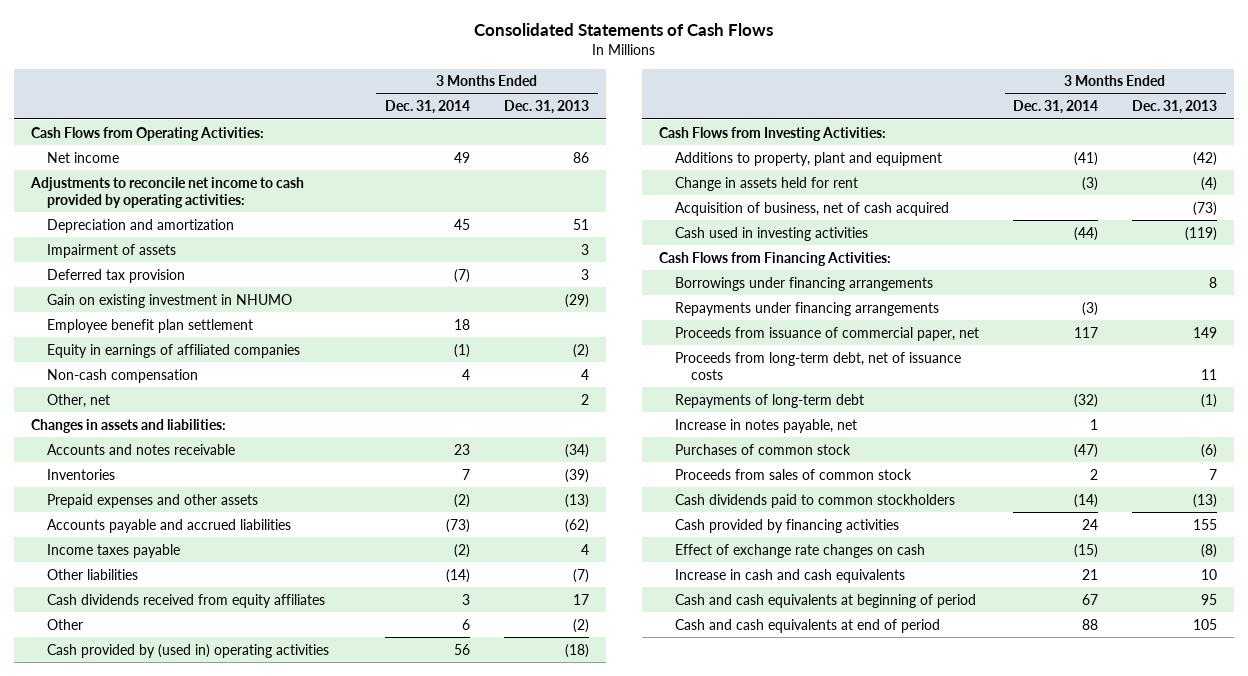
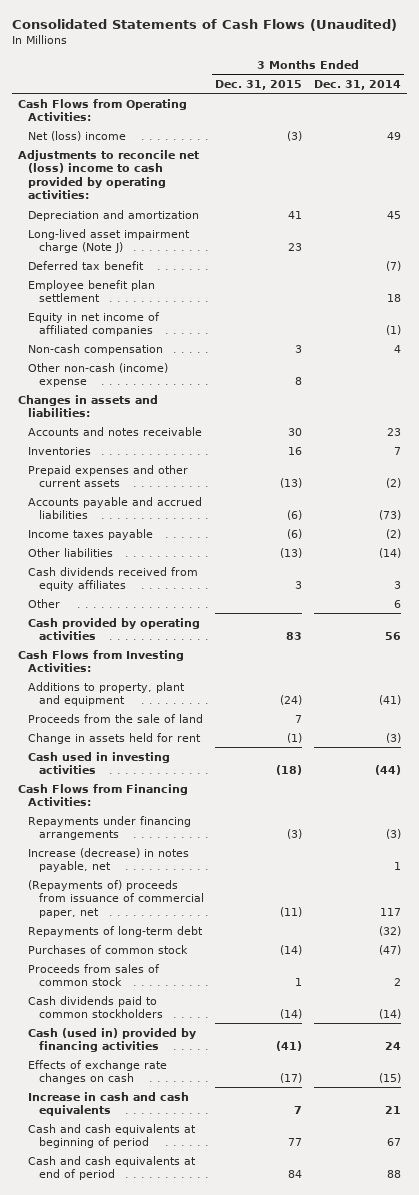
[473,22,773,36] Consolidated Statements of Cash Flows -> [12,19,398,32] Consolidated Statements of Cash Flows (Unaudited)
[504,100,590,115] Dec. 31, 2013 -> none
none -> [215,79,303,90] Dec. 31, 2015
[46,151,119,163] Net income -> [28,130,127,141] Net (loss) income
[29,176,304,208] Adjustments to reconcile net income to cash provided by operating activities: -> [18,149,200,200] Adjustments to reconcile net (loss) income to cash provided by operating activities:
[46,243,176,258] Impairment of assets -> none
[46,293,292,308] Gain on existing investment in NHUMO -> none
none -> [28,228,191,254] Long-lived asset impairment charge (Note J)
[46,268,185,283] Deferred tax provision -> [28,260,145,270] Deferred tax benefit
[46,343,300,358] Equity in earnings of affiliated companies -> [28,311,161,337] Equity in net income of affiliated companies
[46,393,110,408] Other, net -> [28,362,169,388] Other non-cash (income) expense
[46,493,258,508] Prepaid expenses and other assets -> [28,464,189,488] Prepaid expenses and other current assets
[46,643,329,658] Cash provided by (used in) operating activities -> [28,617,201,641] Cash provided by operating activities
none -> [28,713,204,723] Proceeds from the sale of land
[674,201,949,216] Acquisition of business, net of cash acquired -> none
[674,276,933,291] Borrowings under financing arrangements -> none
[674,351,961,380] Proceeds from long-term debt, net of issuance costs -> none
none -> [28,847,190,873] Increase (decrease) in notes payable, net
[674,326,979,341] Proceeds from issuance of commercial paper, net -> [28,879,204,918] (Repayments of) proceeds from issuance of commercial paper, net
[674,418,857,433] Increase in notes payable, net -> none
[674,518,899,533] Cash provided by financing activities -> [28,1027,197,1053] Cash (used in) provided by financing activities
[674,543,925,558] Effect of exchange rate changes on cash -> [28,1059,168,1085] Effects of exchange rate changes on cash

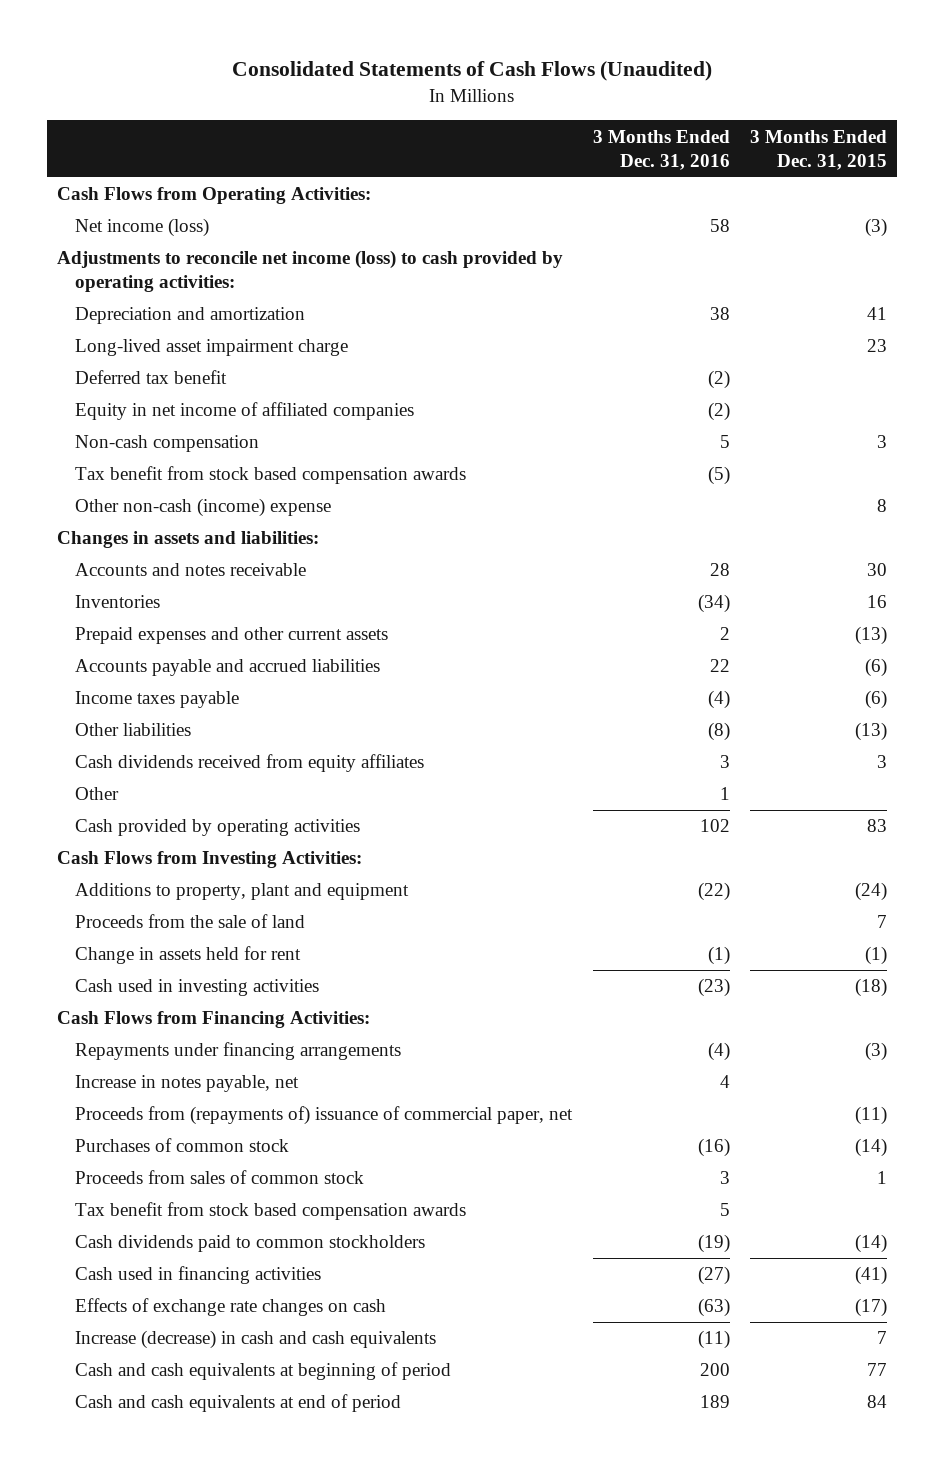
[314,79,402,90] Dec. 31, 2014 -> none
none -> [592,129,730,170] 3 Months Ended Dec. 31, 2016
[28,130,127,141] Net (loss) income -> [75,218,210,238] Net income (loss)
[18,149,200,200] Adjustments to reconcile net (loss) income to cash provided by operating activities: -> [56,250,563,293] Adjustments to reconcile net income (loss) to cash provided by operating activities:
[28,228,191,254] Long-lived asset impairment charge (Note J) -> [75,339,349,357] Long-lived asset impairment charge
[28,279,156,303] Employee benefit plan settlement -> none
none -> [75,466,467,485] Tax benefit from stock based compensation awards
[28,925,204,937] Repayments of long-term debt -> none
[28,847,190,873] Increase (decrease) in notes payable, net -> [75,1075,300,1093] Increase in notes payable, net
[28,879,204,918] (Repayments of) proceeds from issuance of commercial paper, net -> [75,1106,574,1126] Proceeds from (repayments of) issuance of commercial paper, net
none -> [75,1202,467,1221] Tax benefit from stock based compensation awards
[28,1027,197,1053] Cash (used in) provided by financing activities -> [75,1266,322,1285] Cash used in financing activities
[28,1091,190,1117] Increase in cash and cash equivalents -> [75,1330,437,1350] Increase (decrease) in cash and cash equivalents

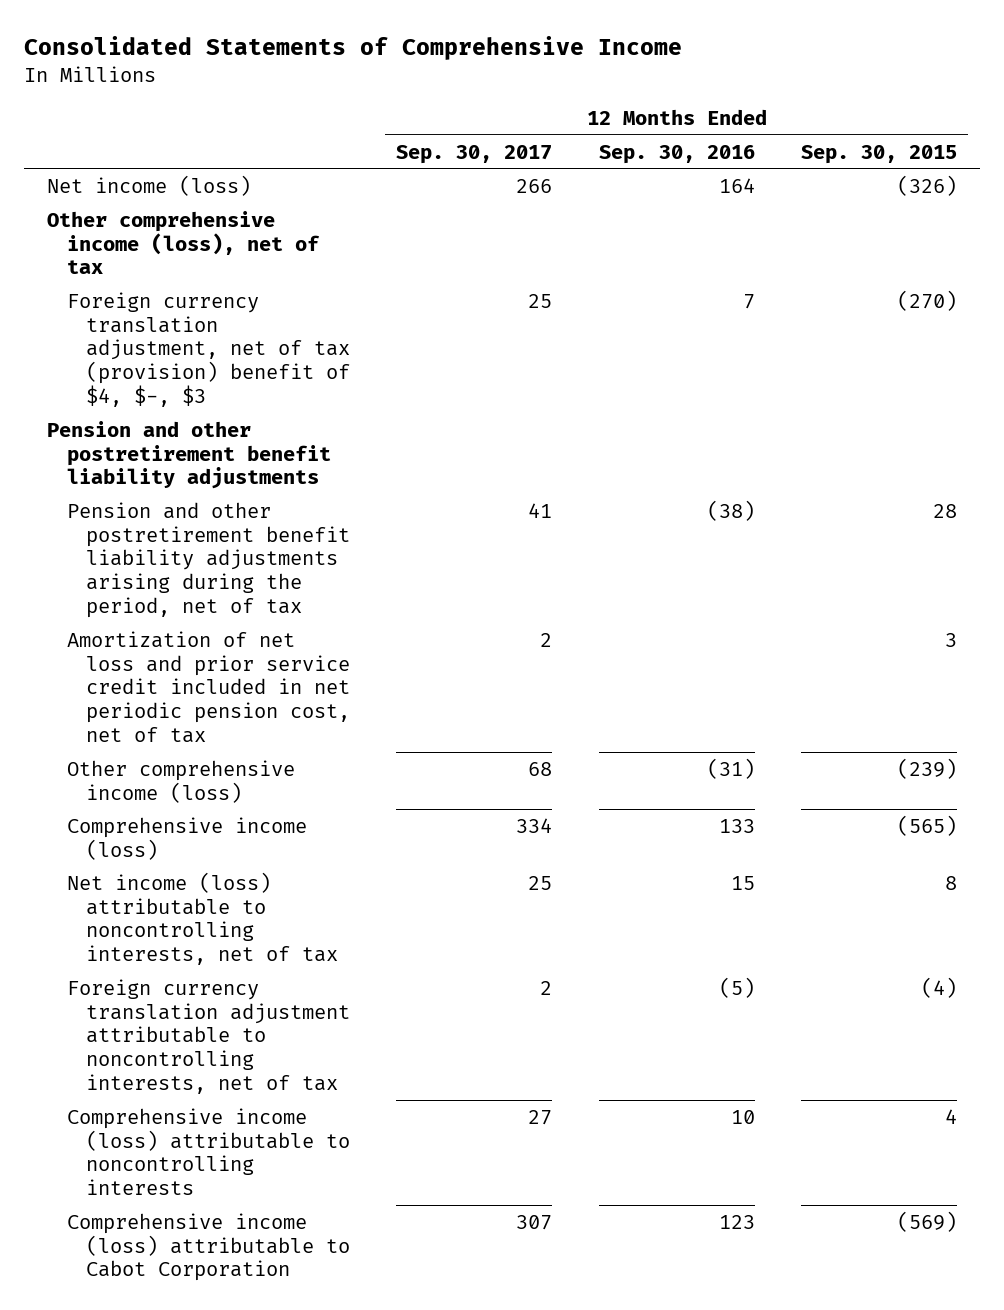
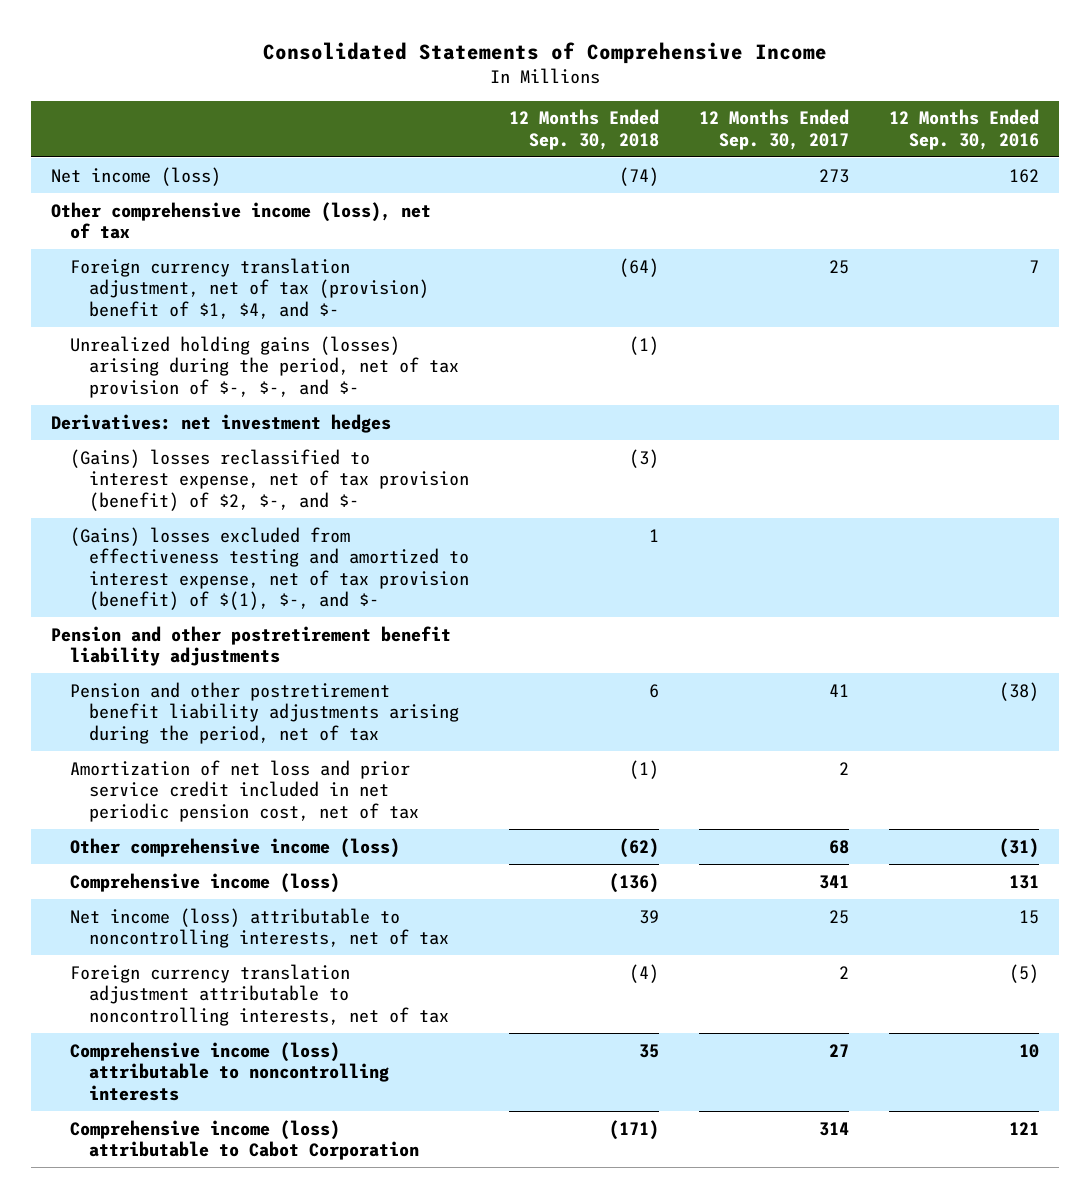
[800,144,957,164] Sep. 30, 2015 -> none
none -> [508,109,659,150] 12 Months Ended Sep. 30, 2018
[516,178,553,193] 266 -> [818,168,849,183] 273
[718,177,755,193] 164 -> [1008,168,1039,183] 162
[66,291,350,408] Foreign currency translation adjustment, net of tax (provision) benefit of $4, $-, $3 -> [70,257,429,319] Foreign currency translation adjustment, net of tax (provision) benefit of $1, $4, and $-
none -> [70,335,459,398] Unrealized holding gains (losses) arising during the period, net of tax provision of $-, $-, and $-
none -> [51,413,392,433] Derivatives: net investment hedges
none -> [70,448,469,511] (Gains) losses reclassified to interest expense, net of tax provision (benefit) of $2, $-, and $-
none -> [70,526,469,610] (Gains) losses excluded from effectiveness testing and amortized to interest expense, net of tax provision (benefit) of $(1), $-, and $-
[516,817,553,833] 334 -> [818,874,849,889] 341
[718,818,755,833] 133 -> [1008,874,1039,889] 131
[516,1214,553,1230] 307 -> [818,1121,849,1136] 314
[718,1214,755,1229] 123 -> [1008,1121,1039,1135] 121

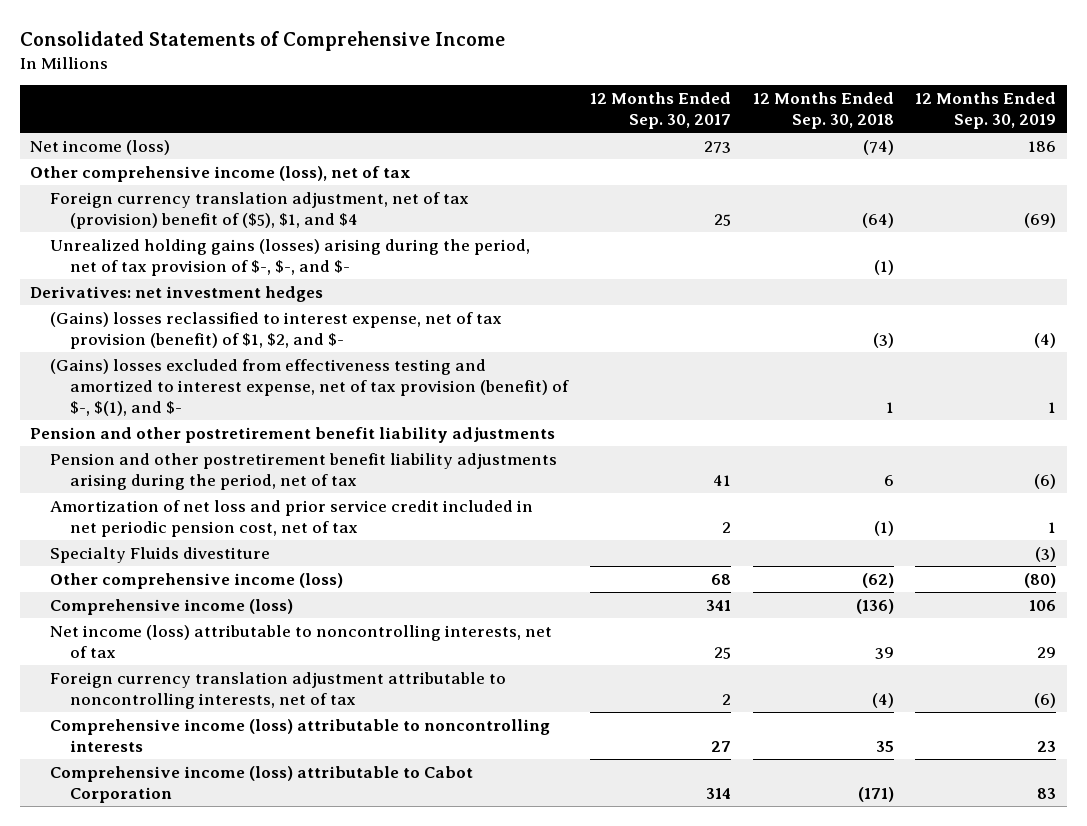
[888,109,1039,150] 12 Months Ended Sep. 30, 2016 -> none
none -> [915,92,1057,130] 12 Months Ended Sep. 30, 2019
[70,257,429,319] Foreign currency translation adjustment, net of tax (provision) benefit of $1, $4, and $- -> [50,191,470,229] Foreign currency translation adjustment, net of tax (provision) benefit of ($5), $1, and $4
[70,448,469,511] (Gains) losses reclassified to interest expense, net of tax provision (benefit) of $2, $-, and $- -> [50,311,503,349] (Gains) losses reclassified to interest expense, net of tax provision (benefit) of $1, $2, and $-
[70,526,469,610] (Gains) losses excluded from effectiveness testing and amortized to interest expense, net of tax provision (benefit) of $(1), $-, and $- -> [50,358,570,416] (Gains) losses excluded from effectiveness testing and amortized to interest expense, net of tax provision (benefit) of $-, $(1), and $-
none -> [50,546,271,563] Specialty Fluids divestiture

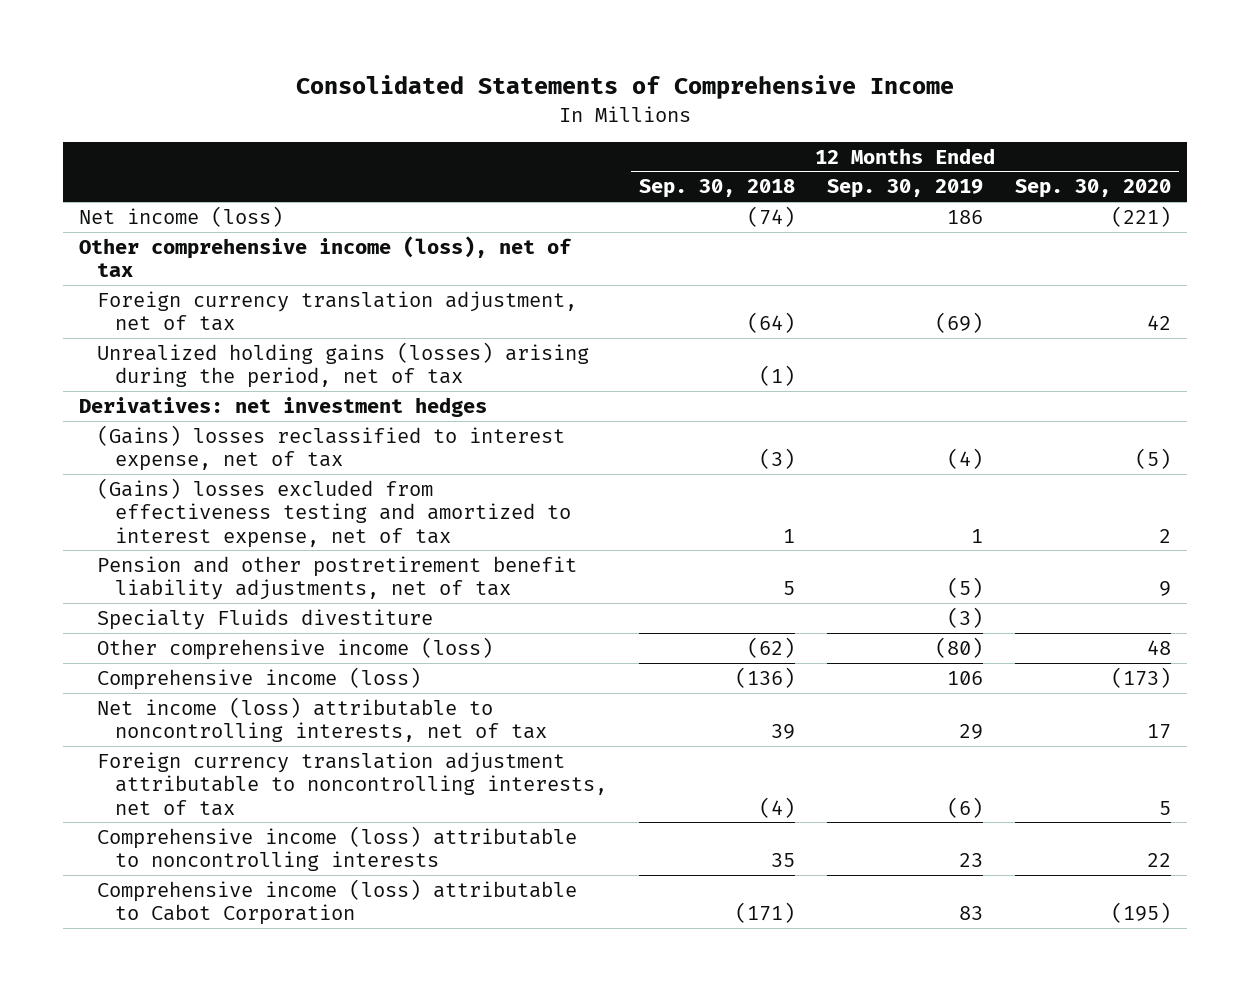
[589,92,731,130] 12 Months Ended Sep. 30, 2017 -> none
none -> [1014,179,1171,199] Sep. 30, 2020
[50,191,470,229] Foreign currency translation adjustment, net of tax (provision) benefit of ($5), $1, and $4 -> [96,290,577,332] Foreign currency translation adjustment, net of tax
[50,238,531,276] Unrealized holding gains (losses) arising during the period, net of tax provision of $-, $-, and $- -> [96,341,589,389] Unrealized holding gains (losses) arising during the period, net of tax
[30,426,556,443] Pension and other postretirement benefit liability adjustments -> none
[50,499,534,537] Amortization of net loss and prior service credit included in net periodic pension cost, net of tax -> none
[50,311,503,349] (Gains) losses reclassified to interest expense, net of tax provision (benefit) of $1, $2, and $- -> [96,424,565,472] (Gains) losses reclassified to interest expense, net of tax
[50,358,570,416] (Gains) losses excluded from effectiveness testing and amortized to interest expense, net of tax provision (benefit) of $-, $(1), and $- -> [96,477,571,548] (Gains) losses excluded from effectiveness testing and amortized to interest expense, net of tax
[50,452,558,490] Pension and other postretirement benefit liability adjustments arising during the period, net of tax -> [96,555,577,601] Pension and other postretirement benefit liability adjustments, net of tax
[883,474,894,486] 6 -> [782,581,795,596] 5
[1034,473,1057,489] (6) -> [946,577,983,599] (5)

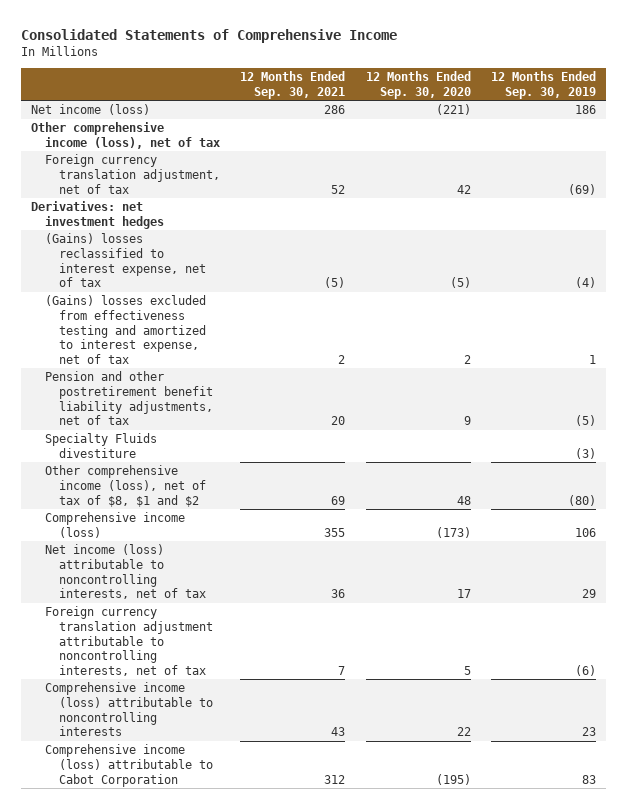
[638,179,795,199] Sep. 30, 2018 -> none
none -> [240,70,346,99] 12 Months Ended Sep. 30, 2021
[96,341,589,389] Unrealized holding gains (losses) arising during the period, net of tax -> none
[96,636,493,660] Other comprehensive income (loss) -> [45,465,207,507] Other comprehensive income (loss), net of tax of $8, $1 and $2

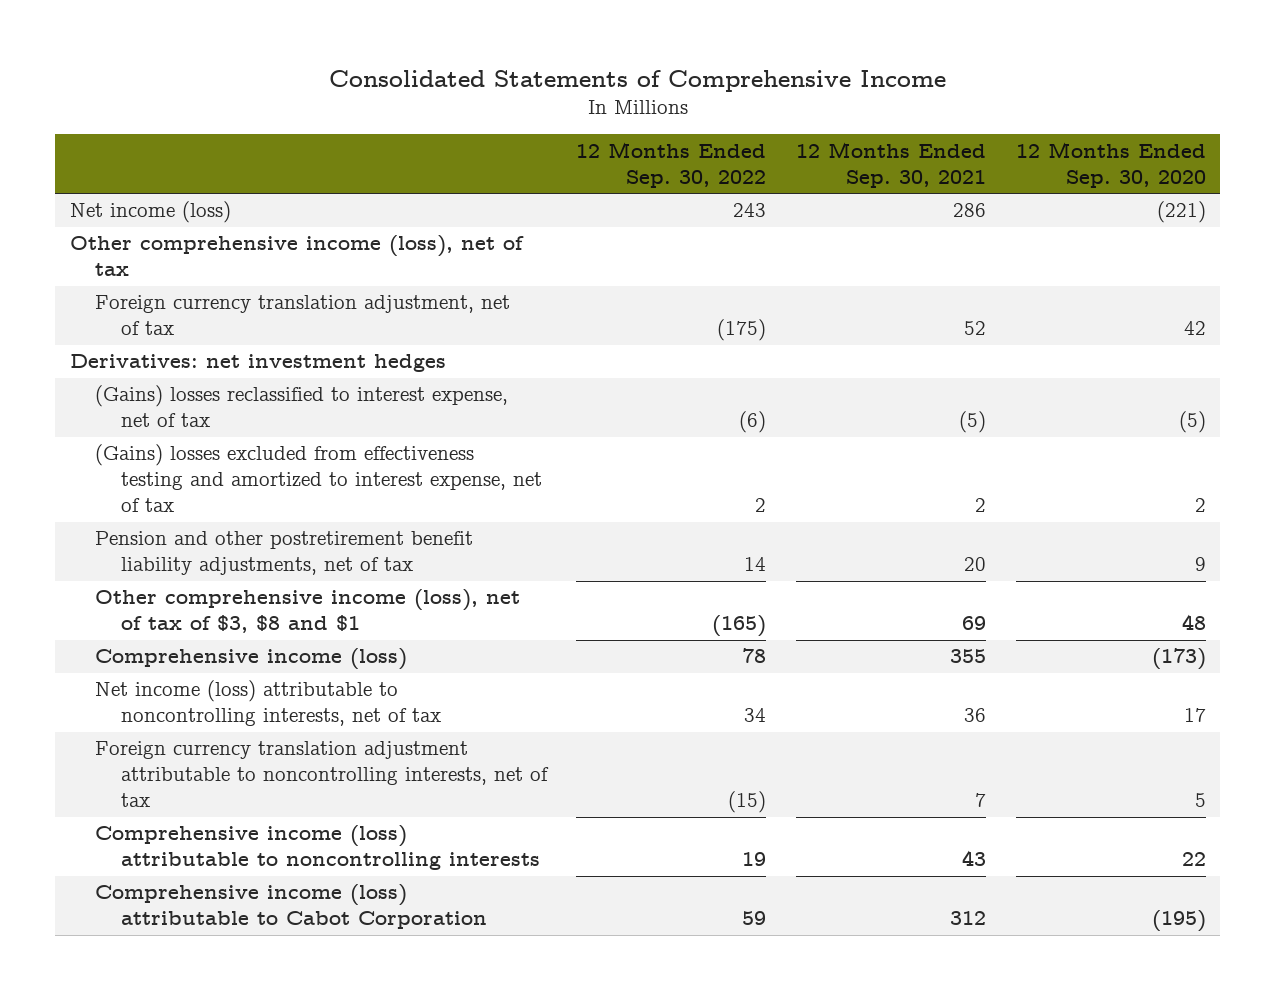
[490,70,596,99] 12 Months Ended Sep. 30, 2019 -> none
none -> [576,141,767,188] 12 Months Ended Sep. 30, 2022
[45,433,158,458] Specialty Fluids divestiture -> none
[45,465,207,507] Other comprehensive income (loss), net of tax of $8, $1 and $2 -> [95,589,521,634] Other comprehensive income (loss), net of tax of $3, $8 and $1

